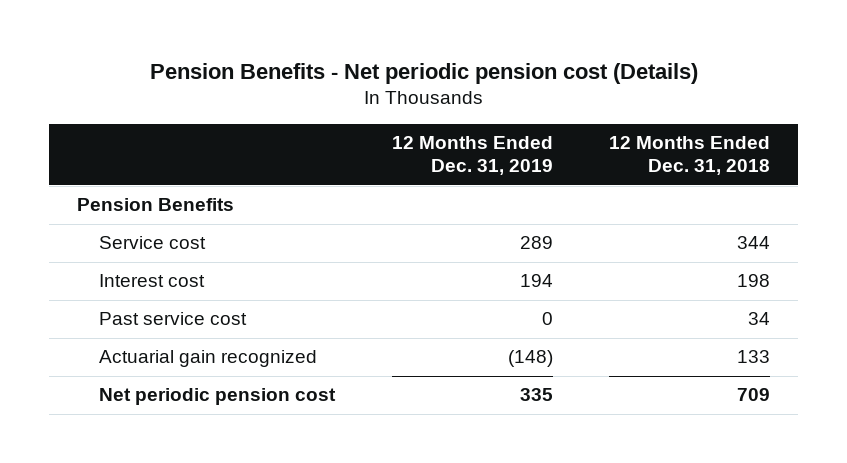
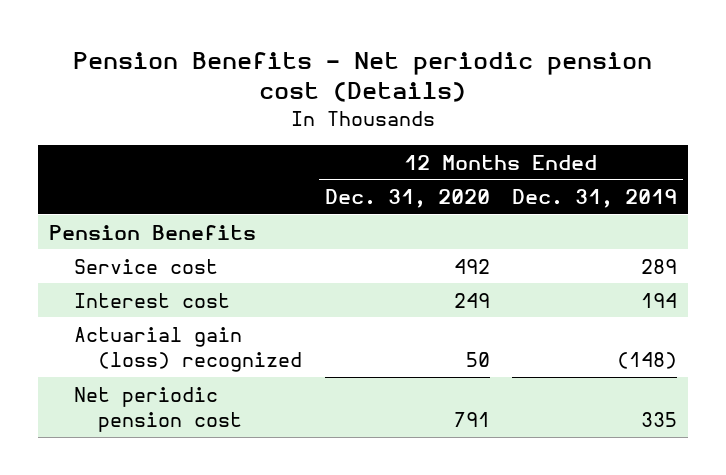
[609,136,771,176] 12 Months Ended Dec. 31, 2018 -> none
none -> [324,188,490,208] Dec. 31, 2020
[99,312,248,326] Past service cost -> none
[99,350,318,368] Actuarial gain recognized -> [73,326,303,373] Actuarial gain (loss) recognized

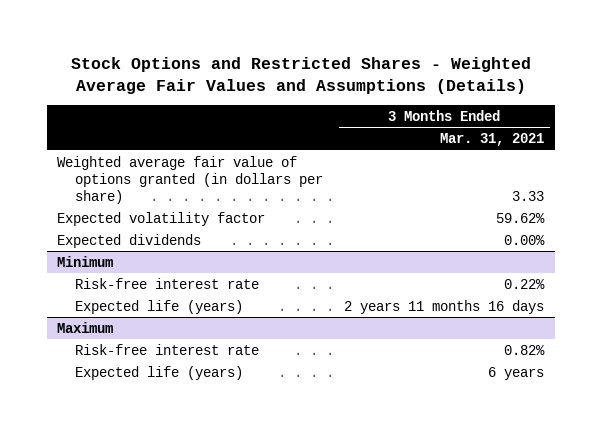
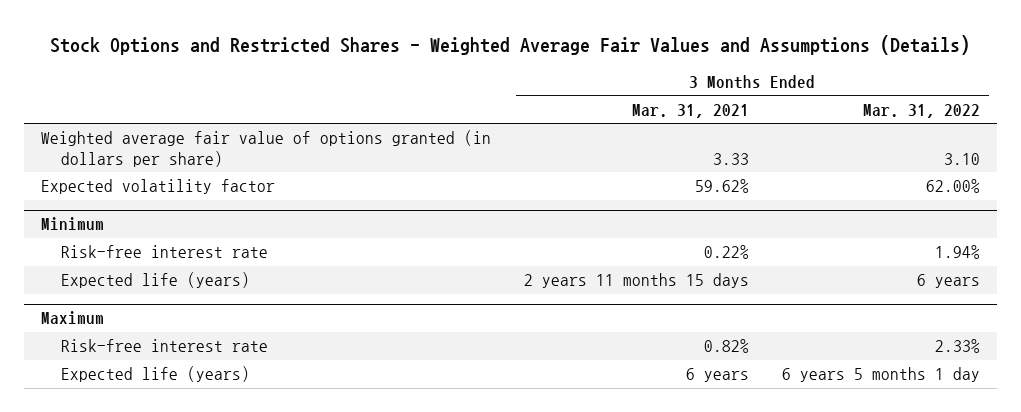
none -> [863,103,981,118] Mar. 31, 2022
[57,233,202,248] Expected dividends -> none
[344,299,545,314] 2 years 11 months 16 days -> [523,273,749,289] 2 years 11 months 15 days

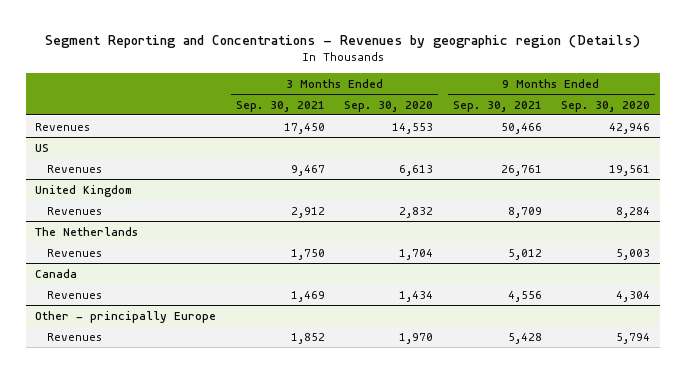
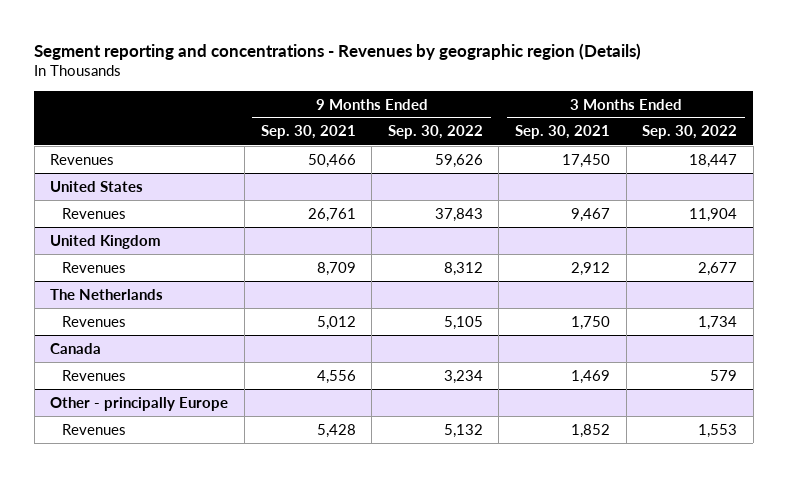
[44,34,640,48] Segment Reporting and Concentrations - Revenues by geographic region (Details) -> [34,42,642,60] Segment reporting and concentrations - Revenues by geographic region (Details)
[344,100,434,112] Sep. 30, 2020 -> none
[561,100,651,112] Sep. 30, 2020 -> none
none -> [387,125,483,140] Sep. 30, 2022
none -> [642,125,738,140] Sep. 30, 2022
[35,143,50,152] US -> [50,180,144,192] United States

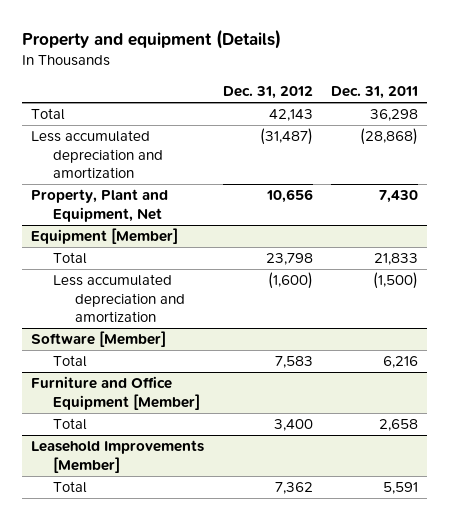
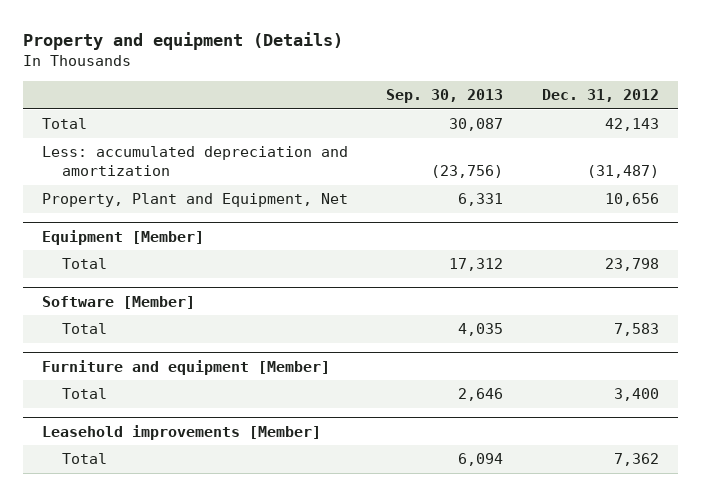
[330,85,418,99] Dec. 31, 2011 -> none
none -> [386,89,504,104] Sep. 30, 2013
[31,130,164,179] Less accumulated depreciation and amortization -> [42,146,349,177] Less: accumulated depreciation and amortization
[53,274,185,323] Less accumulated depreciation and amortization -> none
[31,376,201,410] Furniture and Office Equipment [Member] -> [42,359,331,375] Furniture and equipment [Member]
[31,440,205,473] Leasehold Improvements [Member] -> [42,424,322,440] Leasehold improvements [Member]

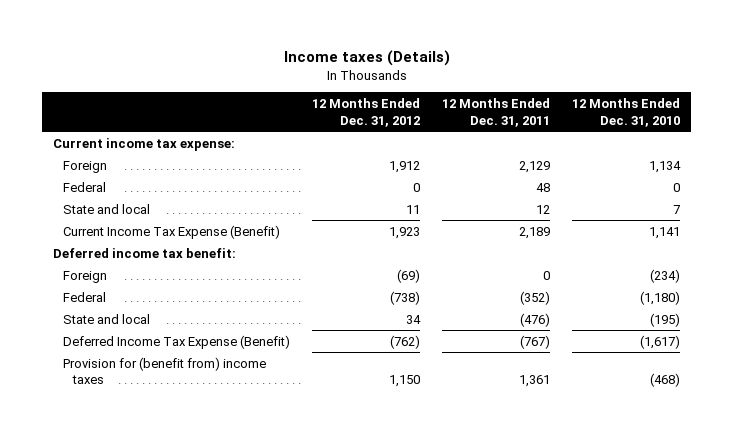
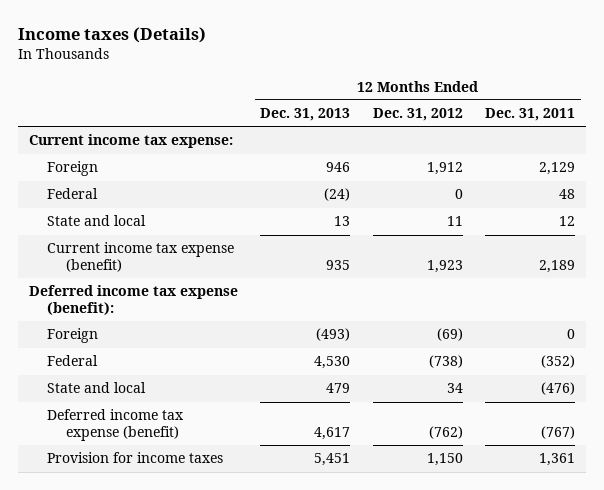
[571,98,680,127] 12 Months Ended Dec. 31, 2010 -> none
none -> [260,108,351,122] Dec. 31, 2013
[63,224,281,239] Current Income Tax Expense (Benefit) -> [47,242,235,272] Current income tax expense (benefit)
[53,247,237,258] Deferred income tax benefit: -> [28,285,238,315] Deferred income tax expense (benefit):
[63,334,291,349] Deferred Income Tax Expense (Benefit) -> [47,409,185,441] Deferred income tax expense (benefit)
[63,356,267,385] Provision for (benefit from) income taxes -> [47,452,224,464] Provision for income taxes

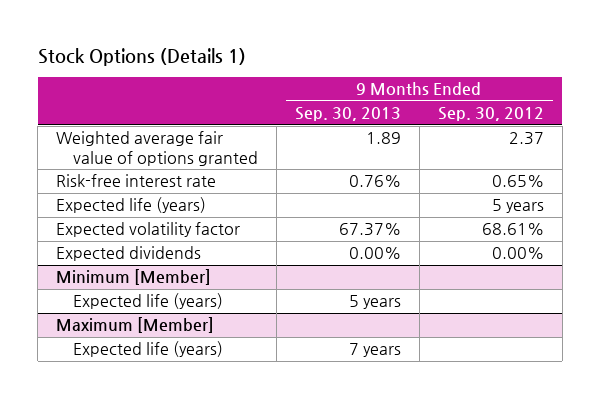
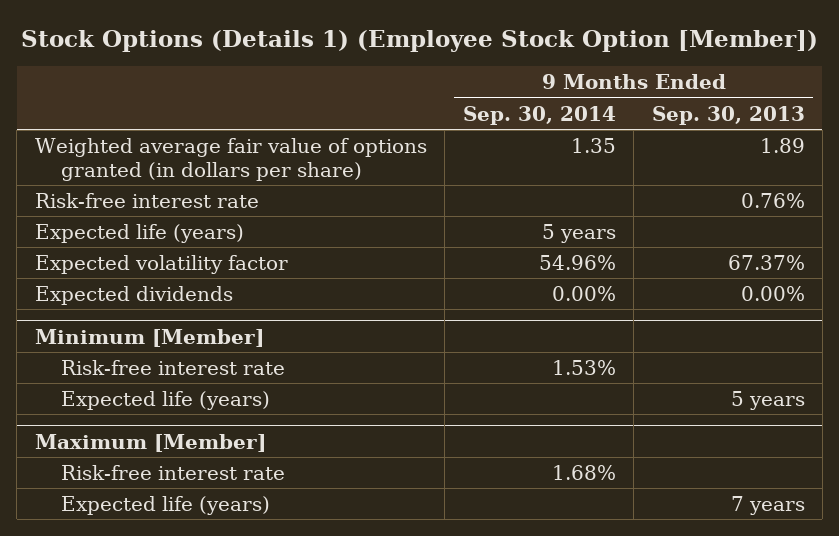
[37,47,246,66] Stock Options (Details 1) -> [20,29,818,52] Stock Options (Details 1) (Employee Stock Option [Member])
[437,107,544,122] Sep. 30, 2012 -> none
none -> [462,105,616,125] Sep. 30, 2014
[56,131,258,166] Weighted average fair value of options granted -> [34,137,427,181] Weighted average fair value of options granted (in dollars per share)
none -> [60,359,285,375] Risk-free interest rate
none -> [60,464,285,480] Risk-free interest rate

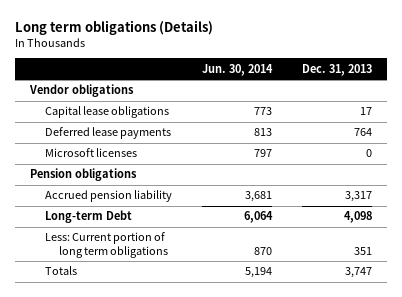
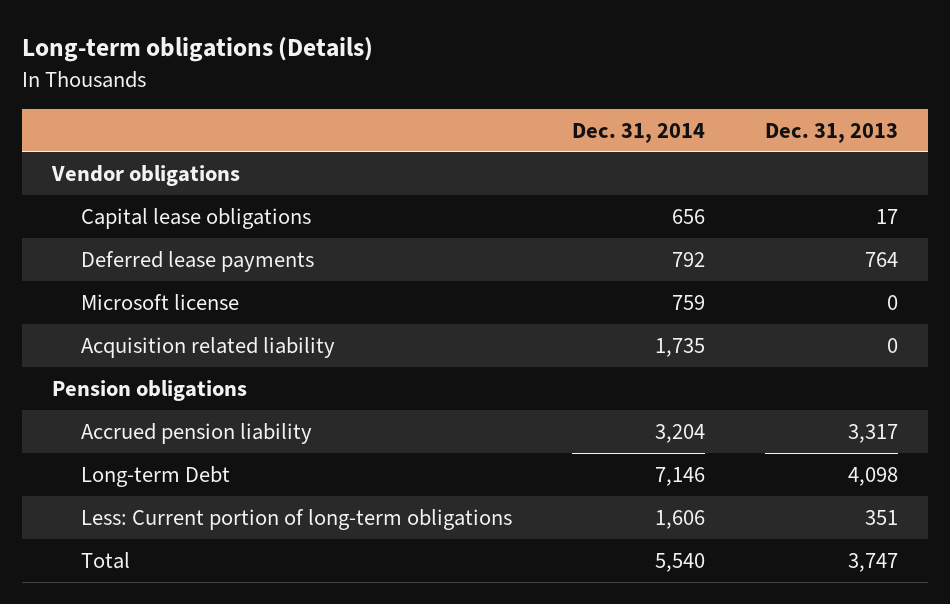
[15,20,214,36] Long term obligations (Details) -> [21,37,373,63] Long-term obligations (Details)
[201,63,273,76] Jun. 30, 2014 -> none
none -> [571,122,705,143] Dec. 31, 2014
[44,148,137,158] Microsoft licenses -> [80,293,239,310] Microsoft license
none -> [80,336,335,358] Acquisition related liability
[44,232,169,259] Less: Current portion of long term obligations -> [80,508,512,530] Less: Current portion of long-term obligations
[44,266,77,276] Totals -> [80,551,130,569] Total

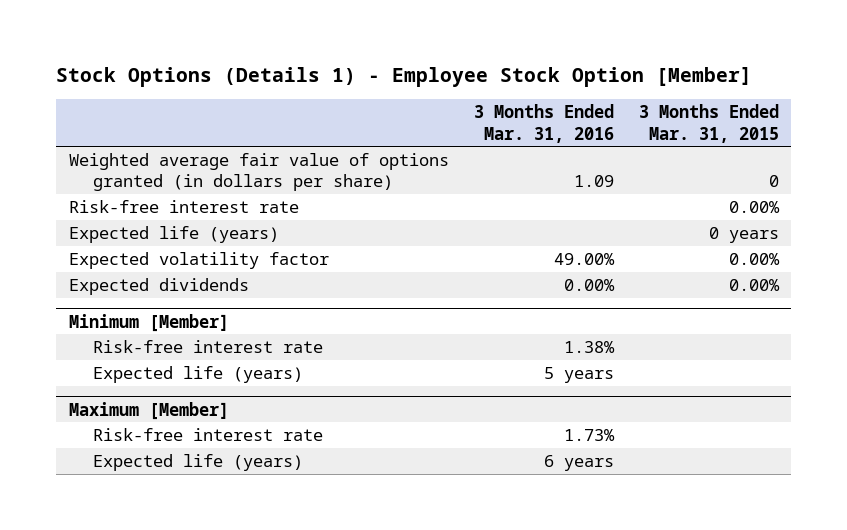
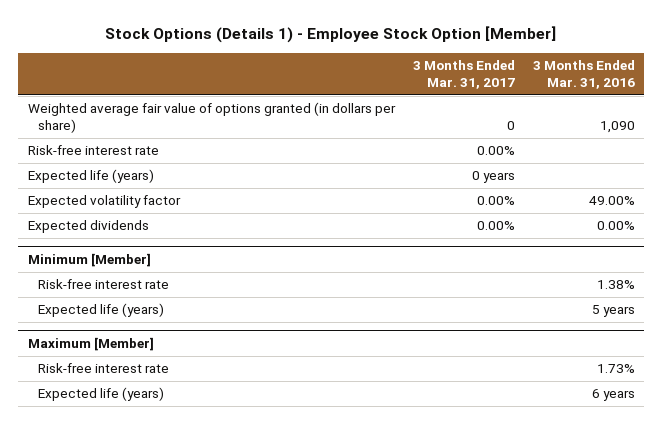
[638,104,779,143] 3 Months Ended Mar. 31, 2015 -> none
none -> [412,60,515,89] 3 Months Ended Mar. 31, 2017
[573,175,614,188] 1.09 -> [600,121,636,134] 1,090

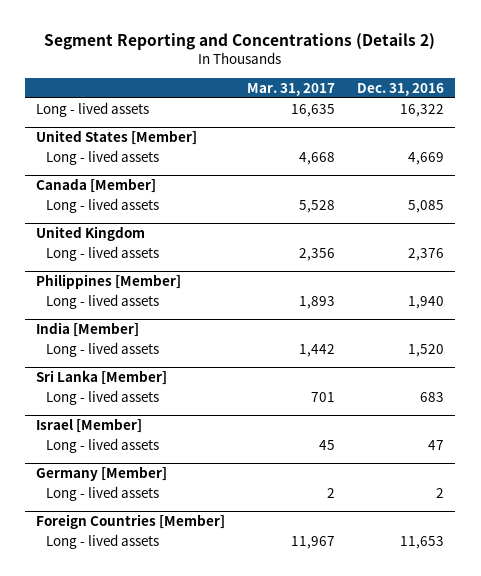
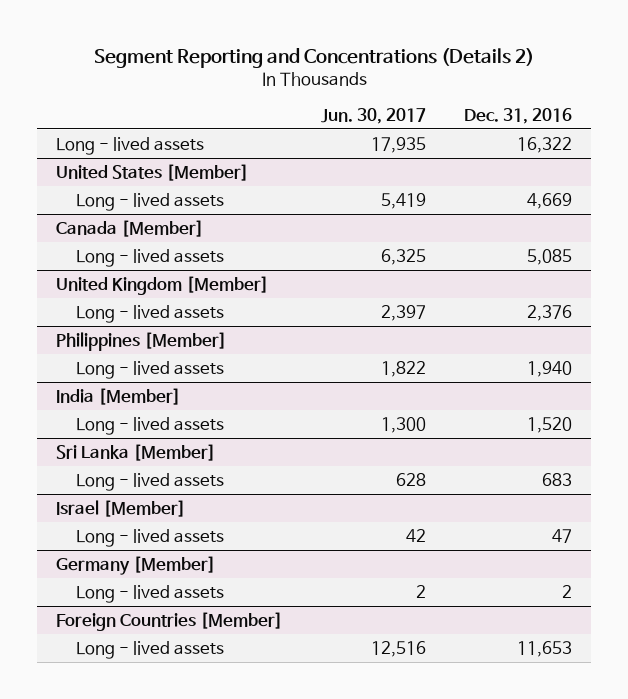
[247,82,336,96] Mar. 31, 2017 -> none
none -> [320,108,426,125] Jun. 30, 2017
[36,226,146,242] United Kingdom -> [55,275,269,295] United Kingdom [Member]

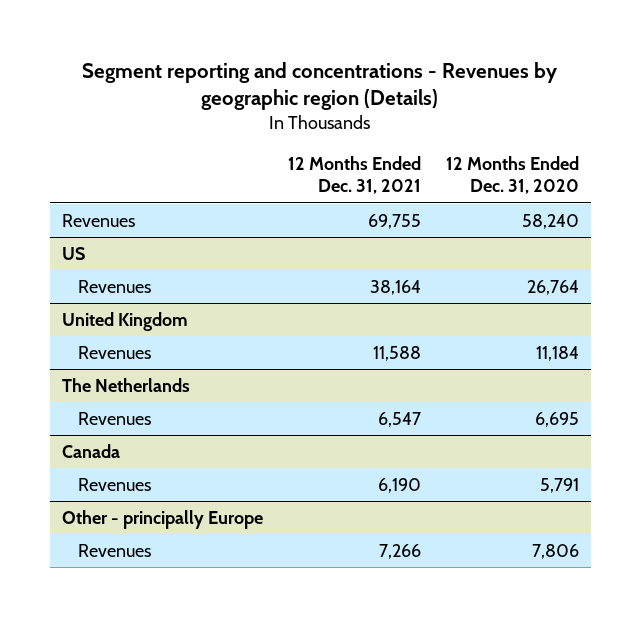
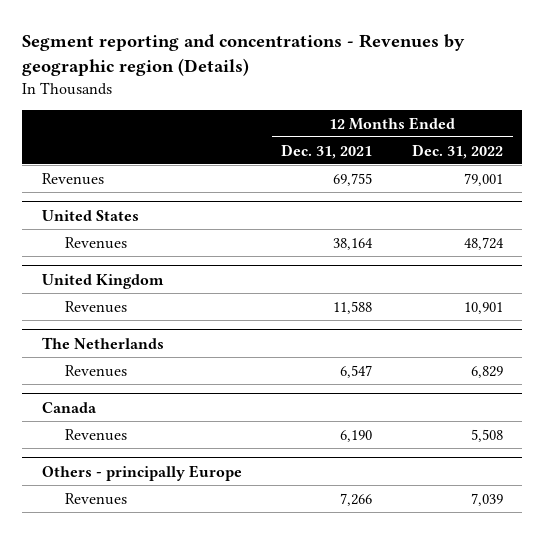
[445,155,579,195] 12 Months Ended Dec. 31, 2020 -> none
none -> [411,143,503,159] Dec. 31, 2022
[62,246,86,260] US -> [42,209,140,221] United States
[62,509,264,529] Other - principally Europe -> [42,464,243,481] Others - principally Europe

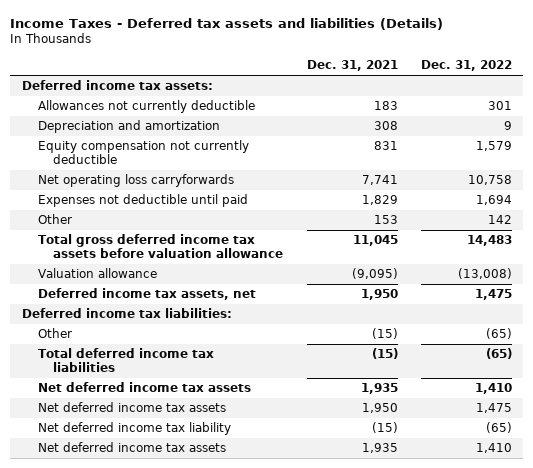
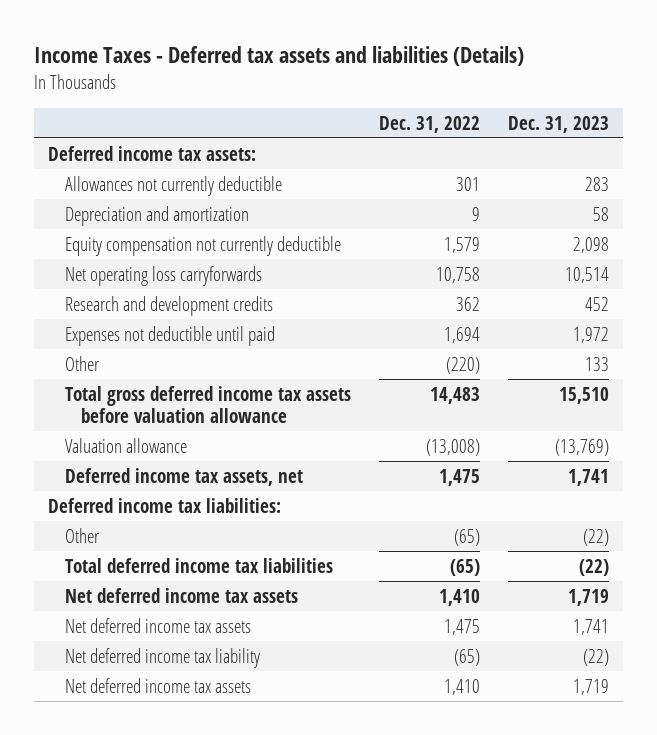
[306,60,398,72] Dec. 31, 2021 -> none
none -> [508,115,610,133] Dec. 31, 2023
none -> [64,295,273,316] Research and development credits
[487,215,512,225] 142 -> [446,356,481,374] (220)

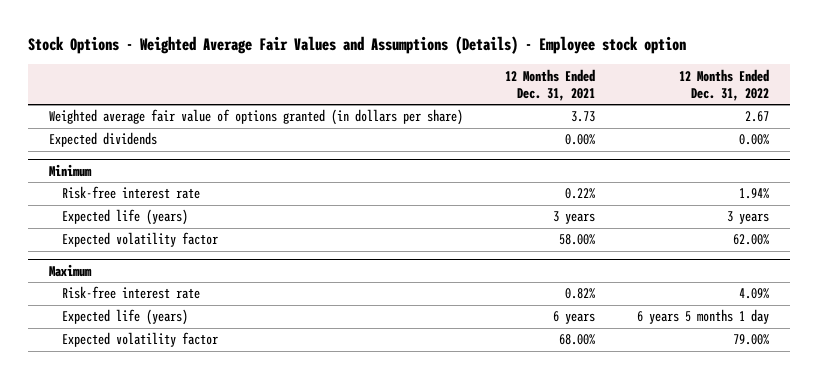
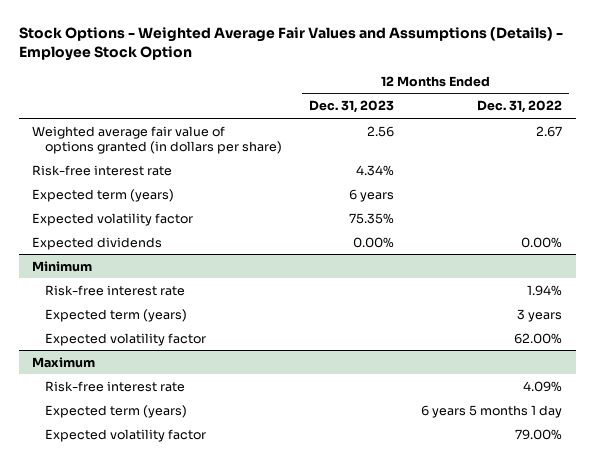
[28,36,687,55] Stock Options - Weighted Average Fair Values and Assumptions (Details) - Employee stock option -> [18,27,563,62] Stock Options - Weighted Average Fair Values and Assumptions (Details) - Employee Stock Option
[505,68,596,101] 12 Months Ended Dec. 31, 2021 -> none
none -> [309,100,395,114] Dec. 31, 2023
none -> [32,164,173,176] Risk-free interest rate
none -> [32,188,175,202] Expected term (years)
none -> [32,212,194,226] Expected volatility factor
[61,209,188,226] Expected life (years) -> [45,308,188,322] Expected term (years)
[61,309,188,326] Expected life (years) -> [45,404,188,418] Expected term (years)

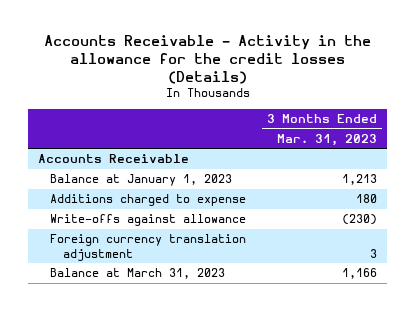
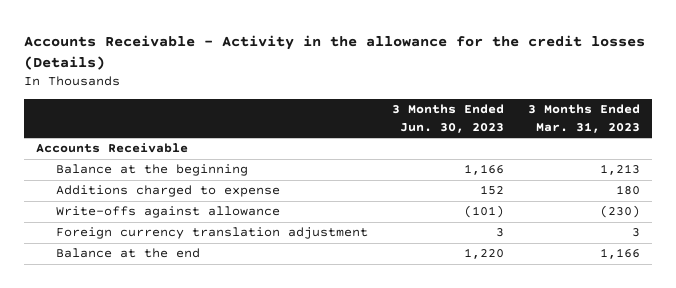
none -> [391,104,504,133] 3 Months Ended Jun. 30, 2023
[50,174,233,187] Balance at January 1, 2023 -> [55,164,248,177] Balance at the beginning
[50,268,226,280] Balance at March 31, 2023 -> [55,248,200,259] Balance at the end

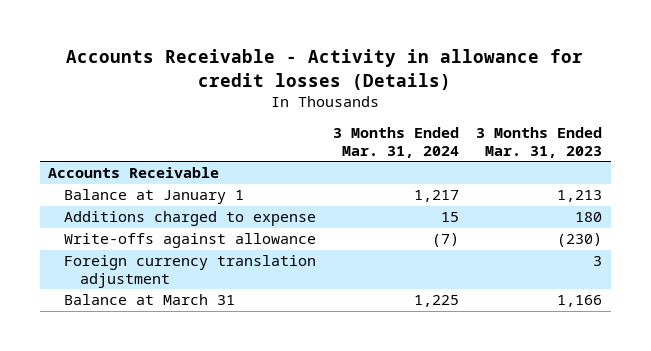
[24,34,646,70] Accounts Receivable - Activity in the allowance for the credit losses (Details) -> [66,49,584,90] Accounts Receivable - Activity in allowance for credit losses (Details)
[391,104,504,133] 3 Months Ended Jun. 30, 2023 -> none
none -> [333,127,460,158] 3 Months Ended Mar. 31, 2024
[55,164,248,177] Balance at the beginning -> [64,189,245,205] Balance at January 1
[55,248,200,259] Balance at the end -> [64,294,236,306] Balance at March 31

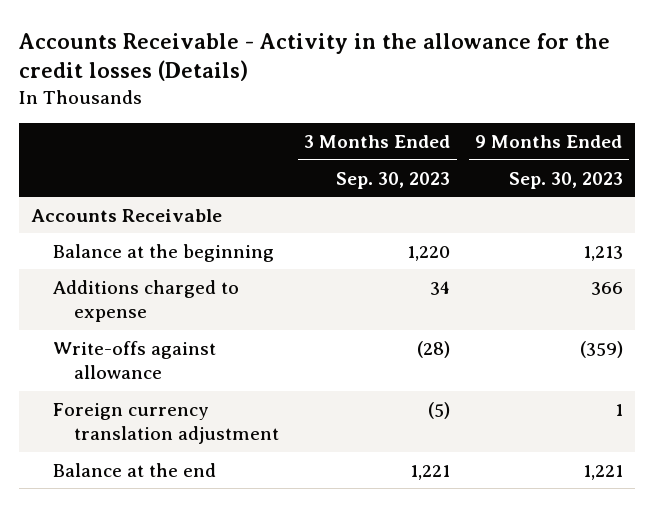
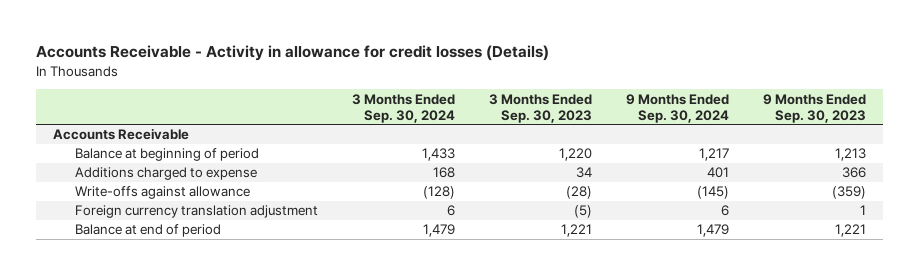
[18,32,610,82] Accounts Receivable - Activity in the allowance for the credit losses (Details) -> [36,45,550,62] Accounts Receivable - Activity in allowance for credit losses (Details)
none -> [351,93,455,123] 3 Months Ended Sep. 30, 2024
none -> [625,93,729,123] 9 Months Ended Sep. 30, 2024
[52,243,274,262] Balance at the beginning -> [74,148,259,162] Balance at beginning of period
[52,462,216,477] Balance at the end -> [74,224,221,238] Balance at end of period

